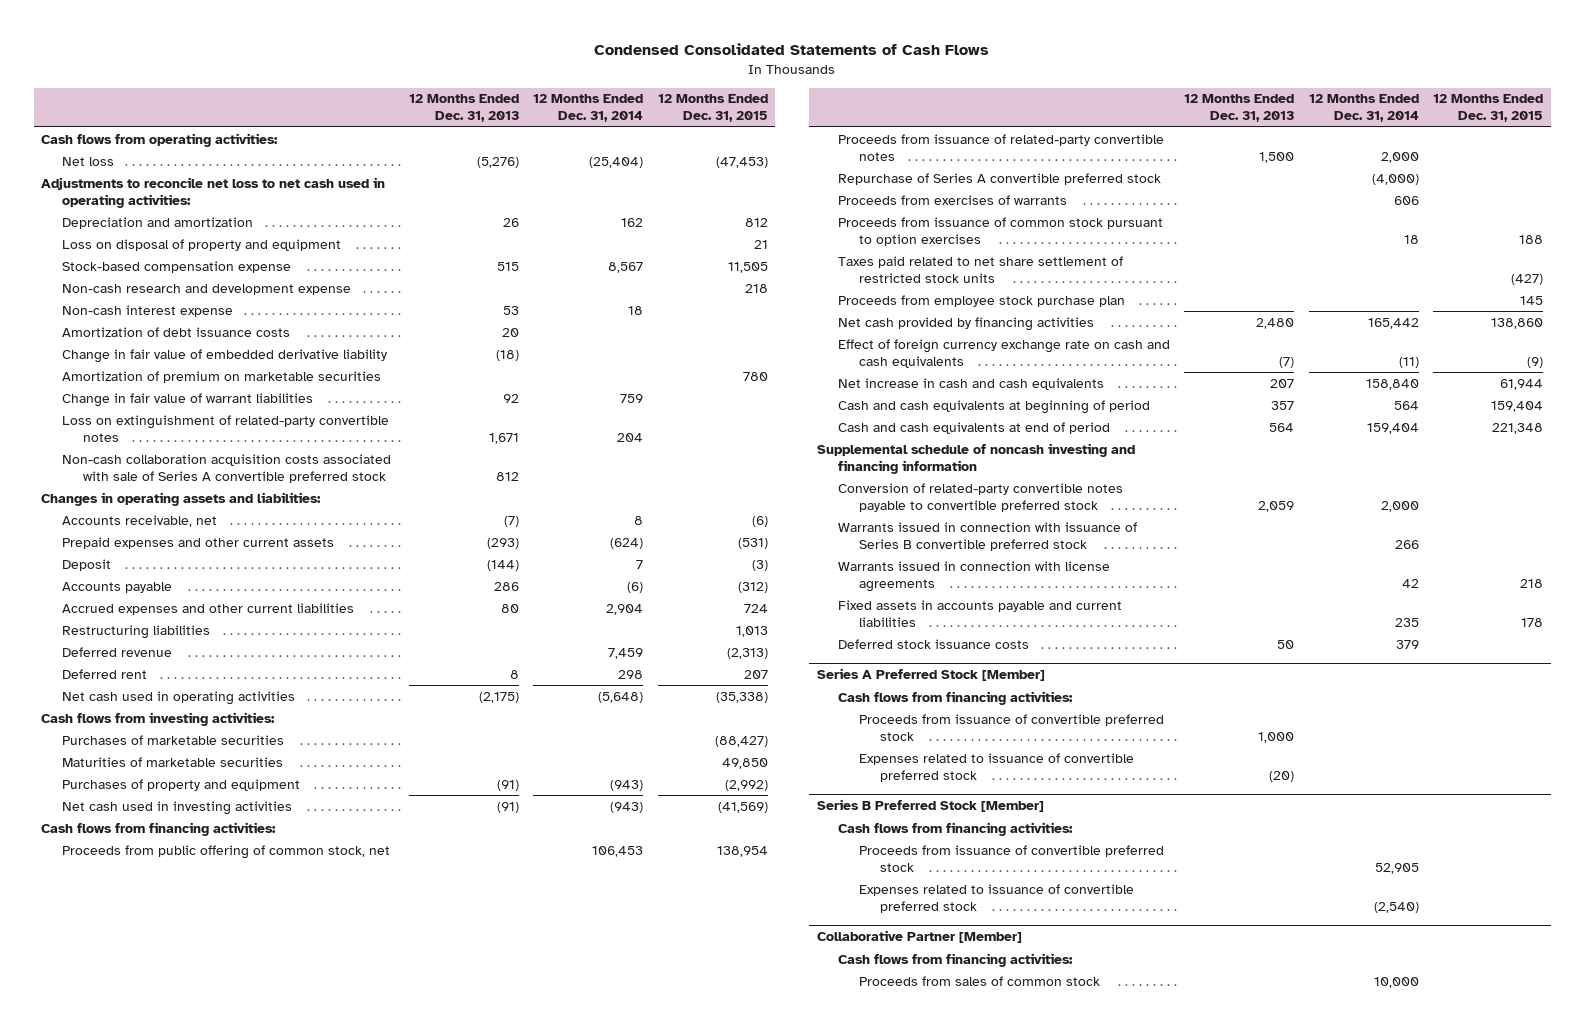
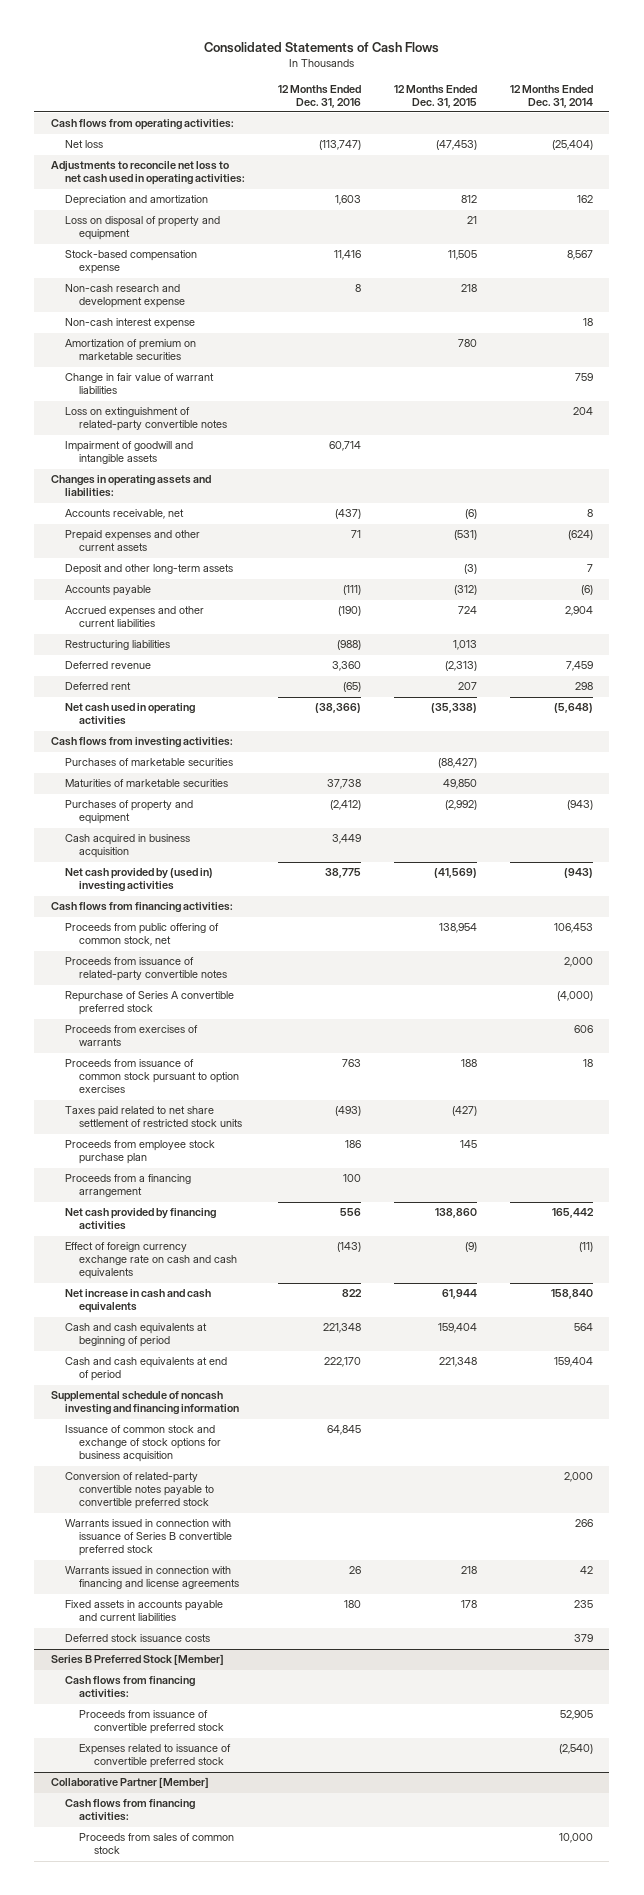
[594,43,990,56] Condensed Consolidated Statements of Cash Flows -> [203,41,439,53] Consolidated Statements of Cash Flows
[408,94,519,123] 12 Months Ended Dec. 31, 2013 -> none
none -> [278,84,362,108] 12 Months Ended Dec. 31, 2016
[62,326,291,337] Amortization of debt issuance costs -> none
[62,348,388,363] Change in fair value of embedded derivative liability -> none
[62,453,392,483] Non-cash collaboration acquisition costs associated with sale of Series A convertible preferred stock -> none
none -> [65,441,194,465] Impairment of goodwill and intangible assets
[62,558,112,571] Deposit -> none
none -> [65,564,234,576] Deposit and other long-term assets
none -> [65,834,191,859] Cash acquired in business acquisition
[62,800,293,815] Net cash used in investing activities -> [65,868,214,893] Net cash provided by (used in) investing activities
none -> [65,1174,192,1198] Proceeds from a financing arrangement
none -> [65,1425,222,1463] Issuance of common stock and exchange of stock options for business acquisition
[837,560,1110,592] Warrants issued in connection with license agreements -> [65,1566,240,1590] Warrants issued in connection with financing and license agreements
[816,668,1045,682] Series A Preferred Stock [Member] -> none
[837,690,1073,705] Cash flows from financing activities: -> none
[859,713,1165,741] Proceeds from issuance of convertible preferred stock -> none
[859,752,1135,782] Expenses related to issuance of convertible preferred stock -> none

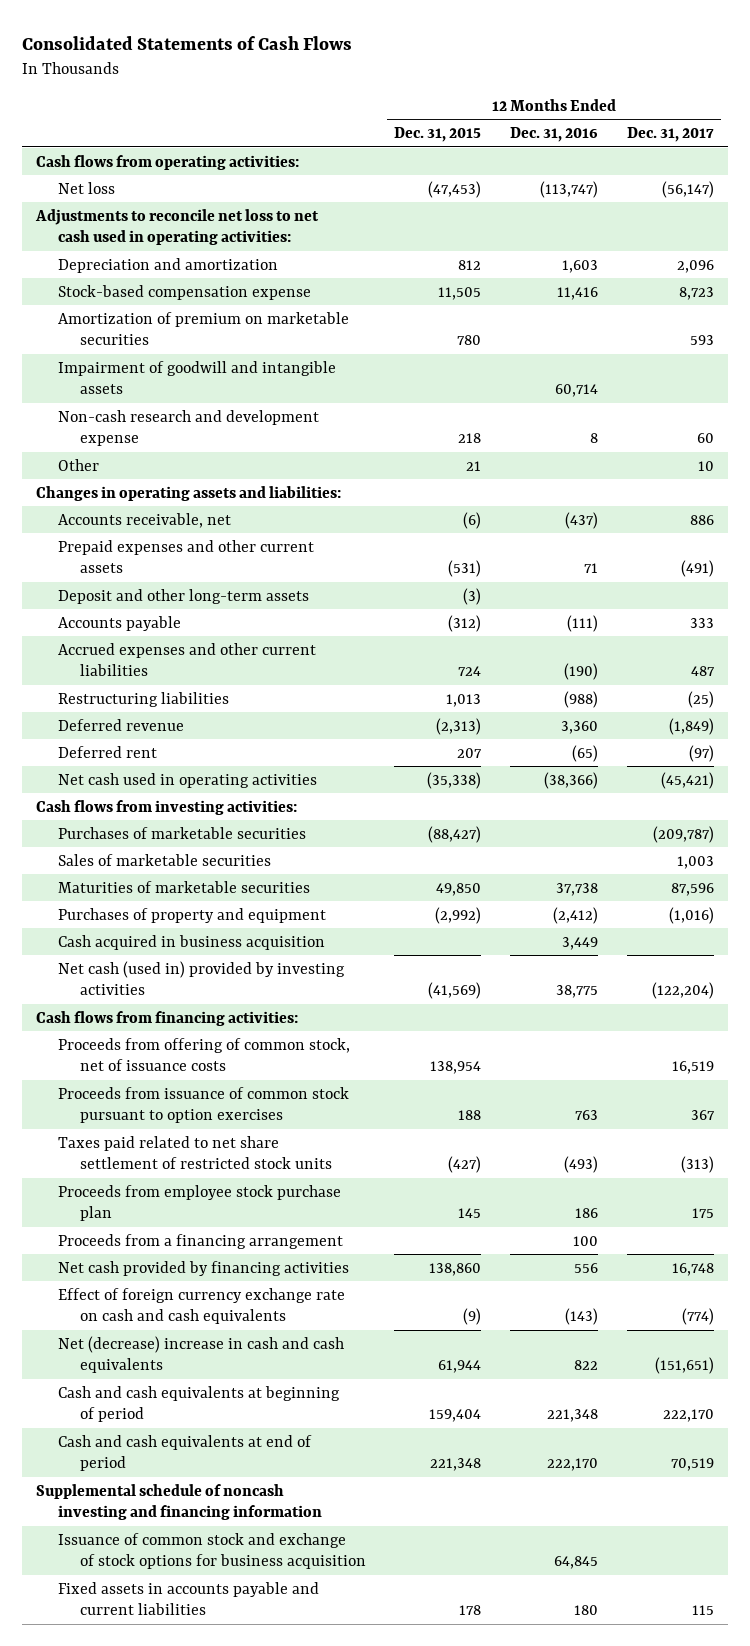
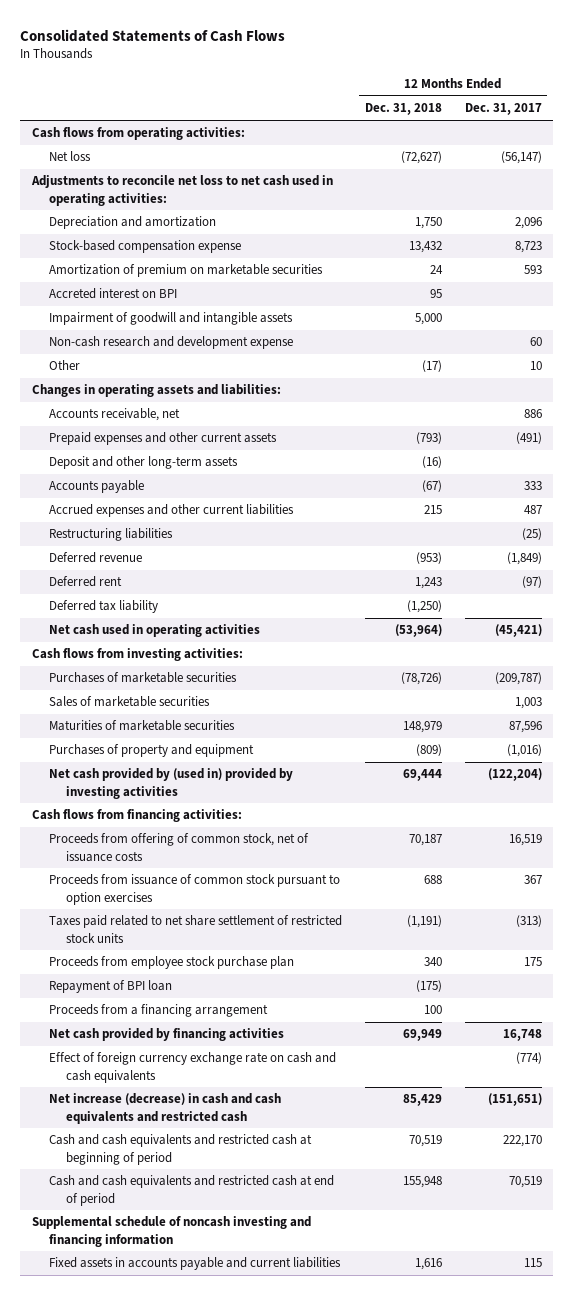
[394,127,482,143] Dec. 31, 2015 -> none
[510,127,599,143] Dec. 31, 2016 -> none
none -> [364,103,442,116] Dec. 31, 2018
none -> [48,288,177,300] Accreted interest on BPI
none -> [48,600,158,614] Deferred tax liability
[57,934,325,950] Cash acquired in business acquisition -> none
[57,960,345,996] Net cash (used in) provided by investing activities -> [48,768,293,799] Net cash provided by (used in) provided by investing activities
none -> [48,980,172,994] Repayment of BPI loan
[57,1335,344,1374] Net (decrease) increase in cash and cash equivalents -> [48,1093,281,1124] Net increase (decrease) in cash and cash equivalents and restricted cash
[57,1385,340,1423] Cash and cash equivalents at beginning of period -> [48,1134,312,1165] Cash and cash equivalents and restricted cash at beginning of period
[57,1434,312,1472] Cash and cash equivalents at end of period -> [48,1175,334,1206] Cash and cash equivalents and restricted cash at end of period
[57,1532,366,1570] Issuance of common stock and exchange of stock options for business acquisition -> none

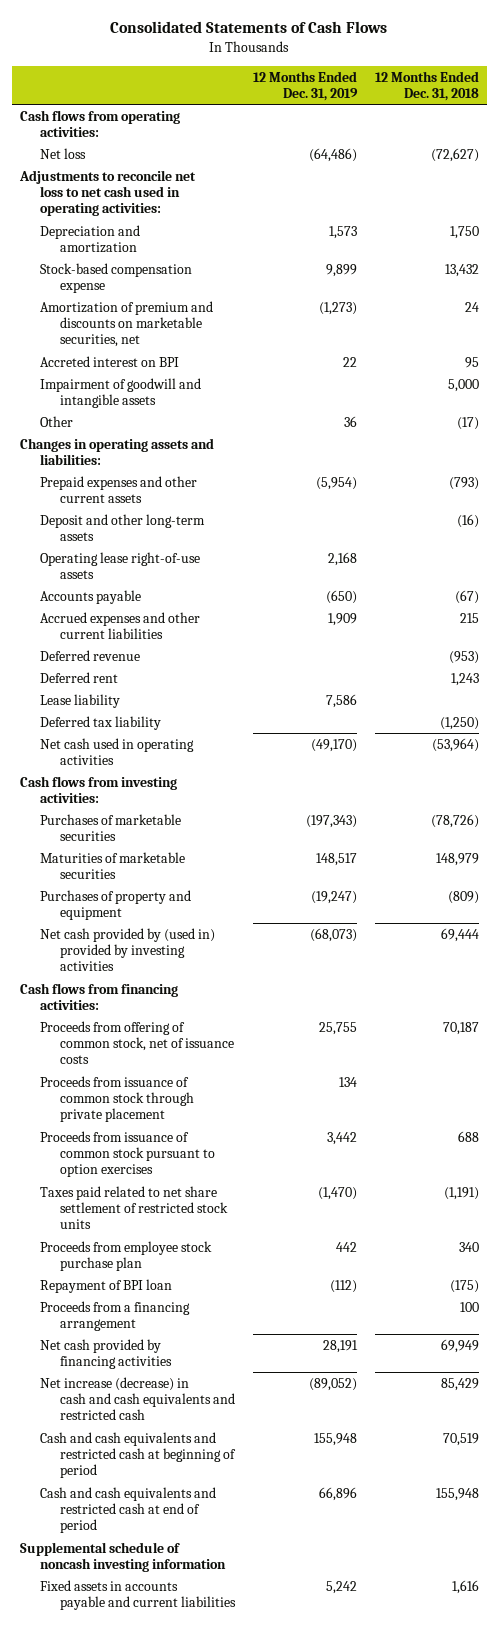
[464,103,542,116] Dec. 31, 2017 -> none
none -> [252,70,358,101] 12 Months Ended Dec. 31, 2019
[48,264,323,278] Amortization of premium on marketable securities -> [40,300,214,348] Amortization of premium and discounts on marketable securities, net
[48,336,293,350] Non-cash research and development expense -> none
[48,408,180,422] Accounts receivable, net -> none
none -> [40,551,201,580] Operating lease right-of-use assets
[48,528,173,542] Restructuring liabilities -> none
none -> [40,693,121,708] Lease liability
[48,696,210,708] Sales of marketable securities -> none
none -> [40,1075,195,1123] Proceeds from issuance of common stock through private placement
[48,1052,336,1083] Effect of foreign currency exchange rate on cash and cash equivalents -> none
[31,1216,311,1247] Supplemental schedule of noncash investing and financing information -> [20,1541,227,1573] Supplemental schedule of noncash investing information

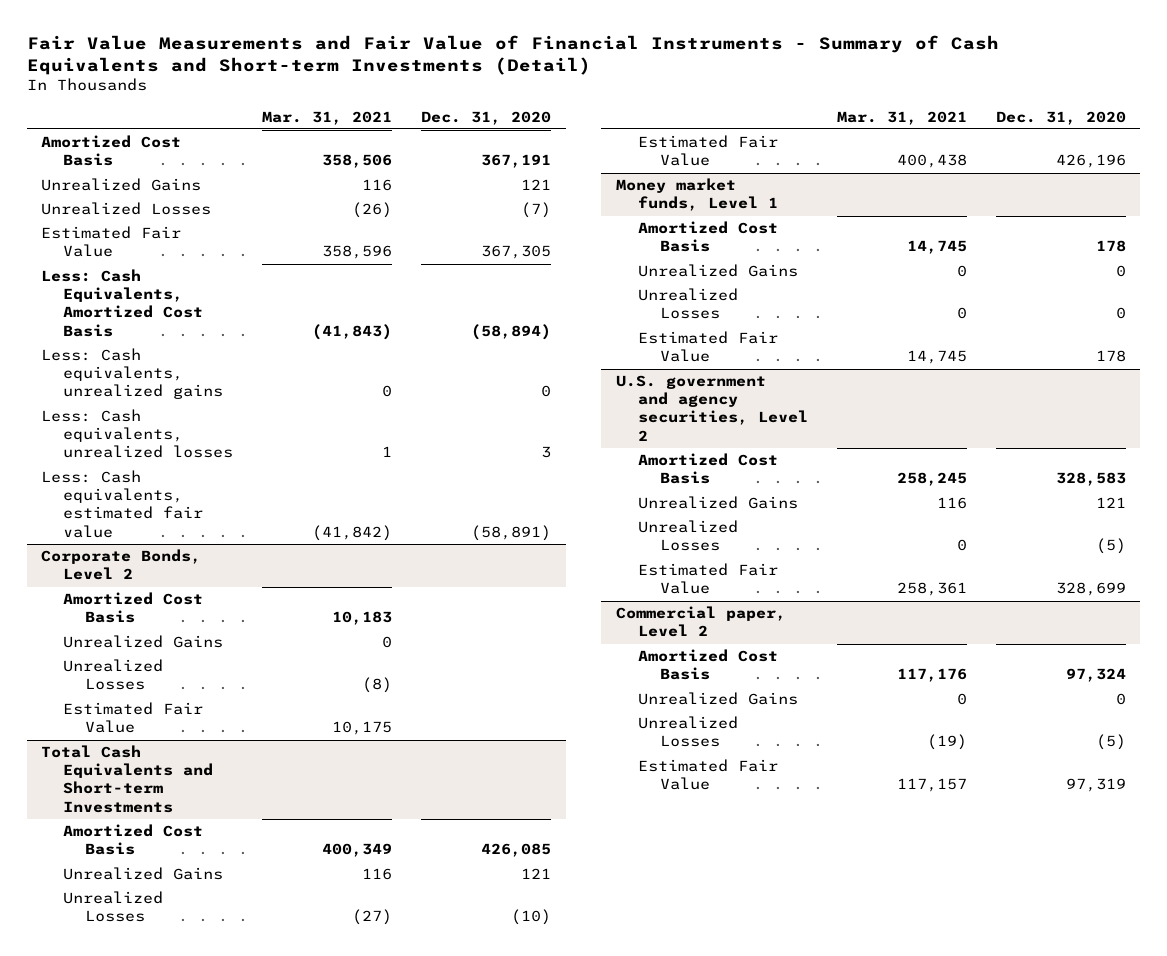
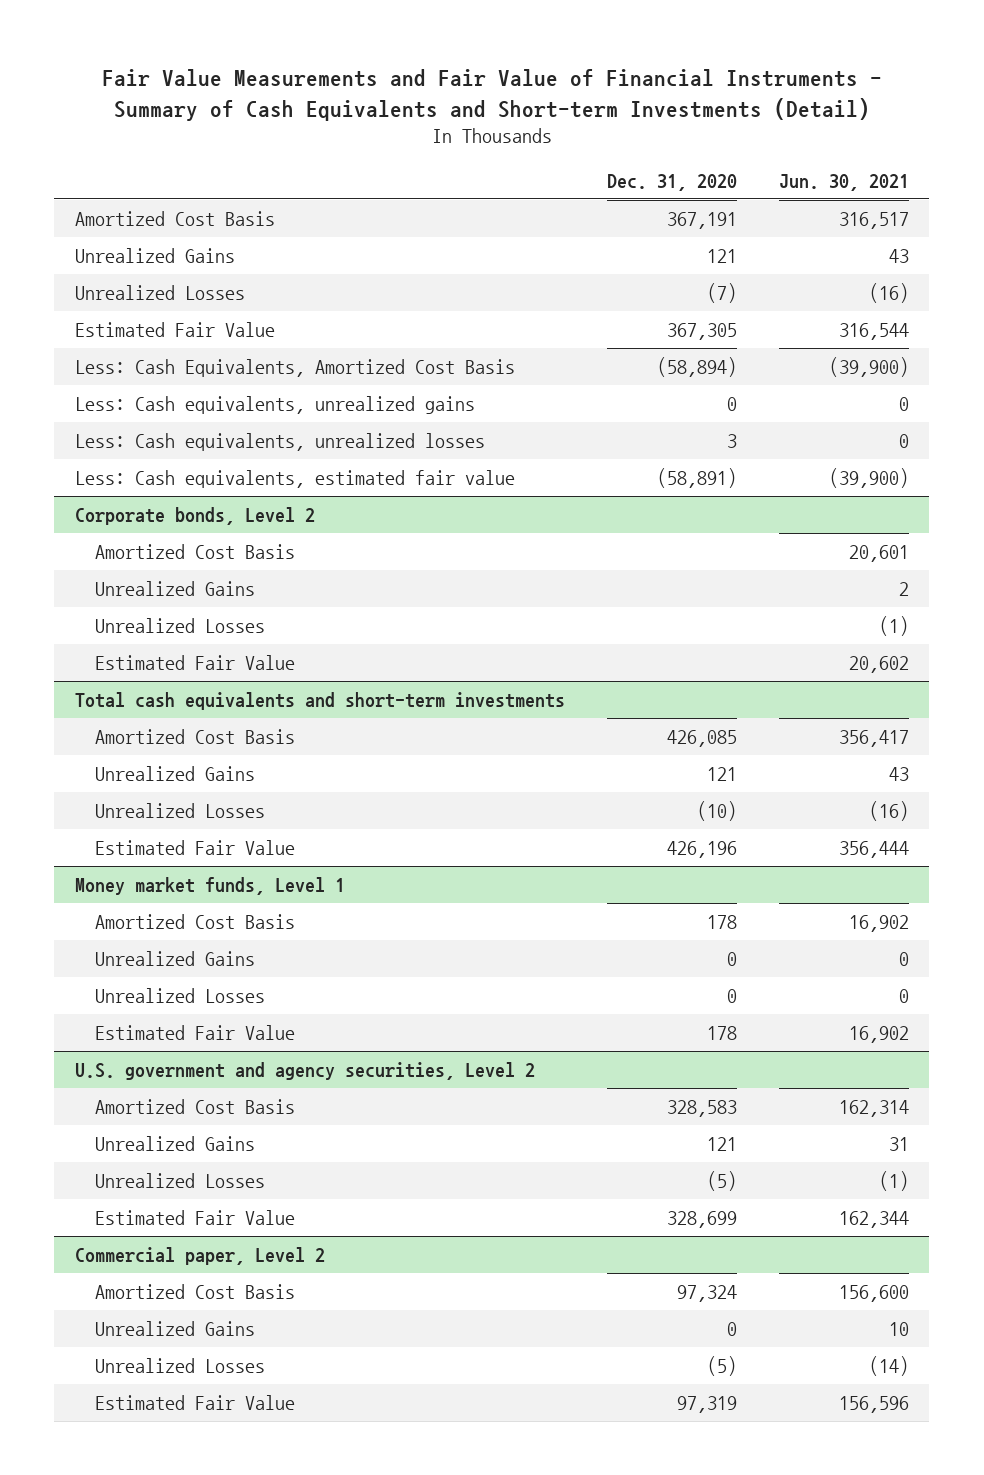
[262,110,393,125] Mar. 31, 2021 -> none
none -> [778,173,909,191] Jun. 30, 2021
[41,549,202,581] Corporate Bonds, Level 2 -> [75,506,316,525] Corporate bonds, Level 2
[41,745,214,813] Total Cash Equivalents and Short-term Investments -> [75,691,566,710] Total cash equivalents and short-term investments

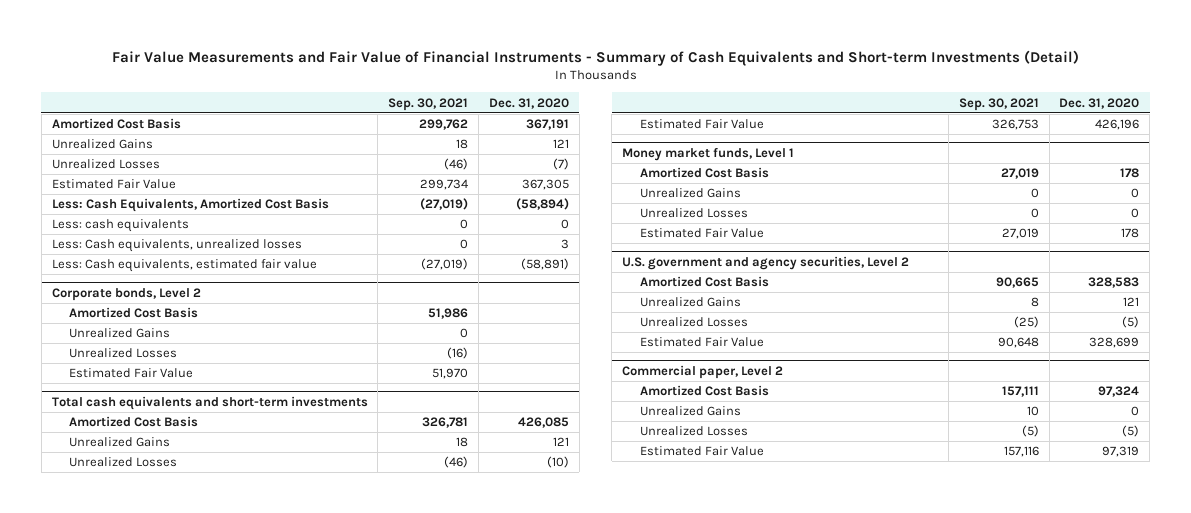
[778,173,909,191] Jun. 30, 2021 -> none
none -> [388,97,469,111] Sep. 30, 2021
[75,395,476,414] Less: Cash equivalents, unrealized gains -> [51,219,189,233] Less: cash equivalents

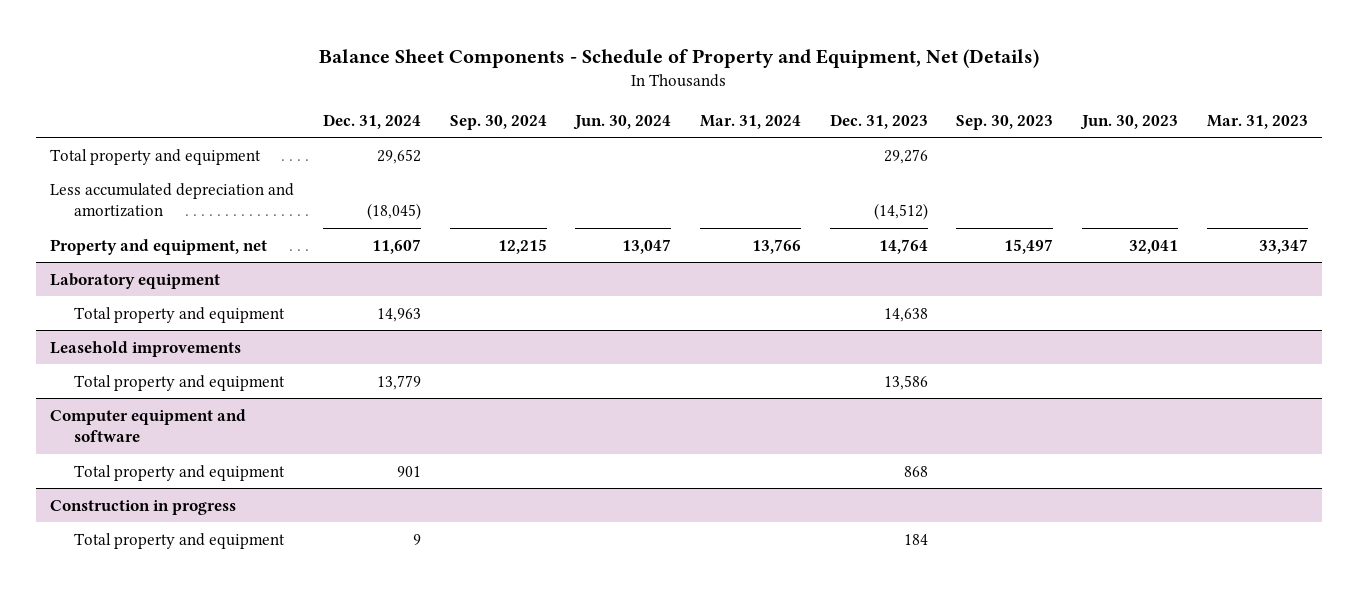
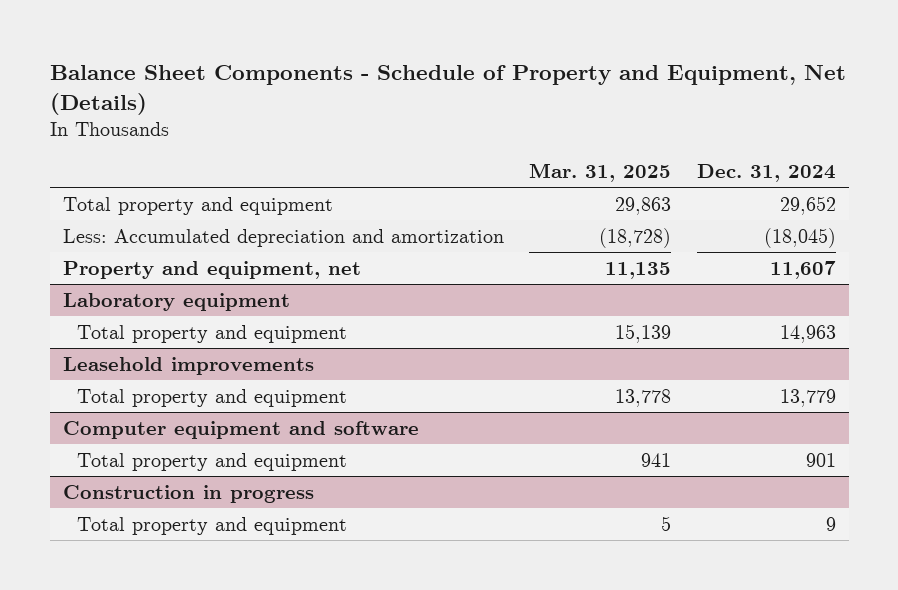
[449,114,547,130] Sep. 30, 2024 -> none
[573,114,672,130] Jun. 30, 2024 -> none
[700,114,802,129] Mar. 31, 2024 -> none
[829,113,928,129] Dec. 31, 2023 -> none
[956,114,1054,130] Sep. 30, 2023 -> none
[1080,114,1179,130] Jun. 30, 2023 -> none
[1206,114,1308,129] Mar. 31, 2023 -> none
none -> [529,162,672,182] Mar. 31, 2025
[50,182,295,218] Less accumulated depreciation and amortization -> [62,228,504,247] Less: Accumulated depreciation and amortization

